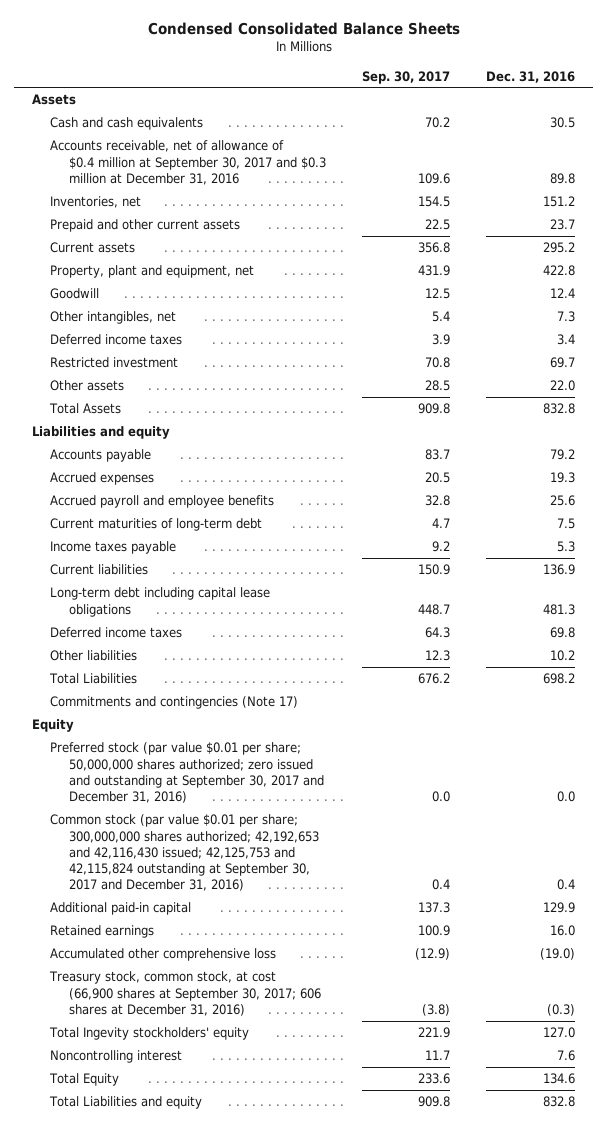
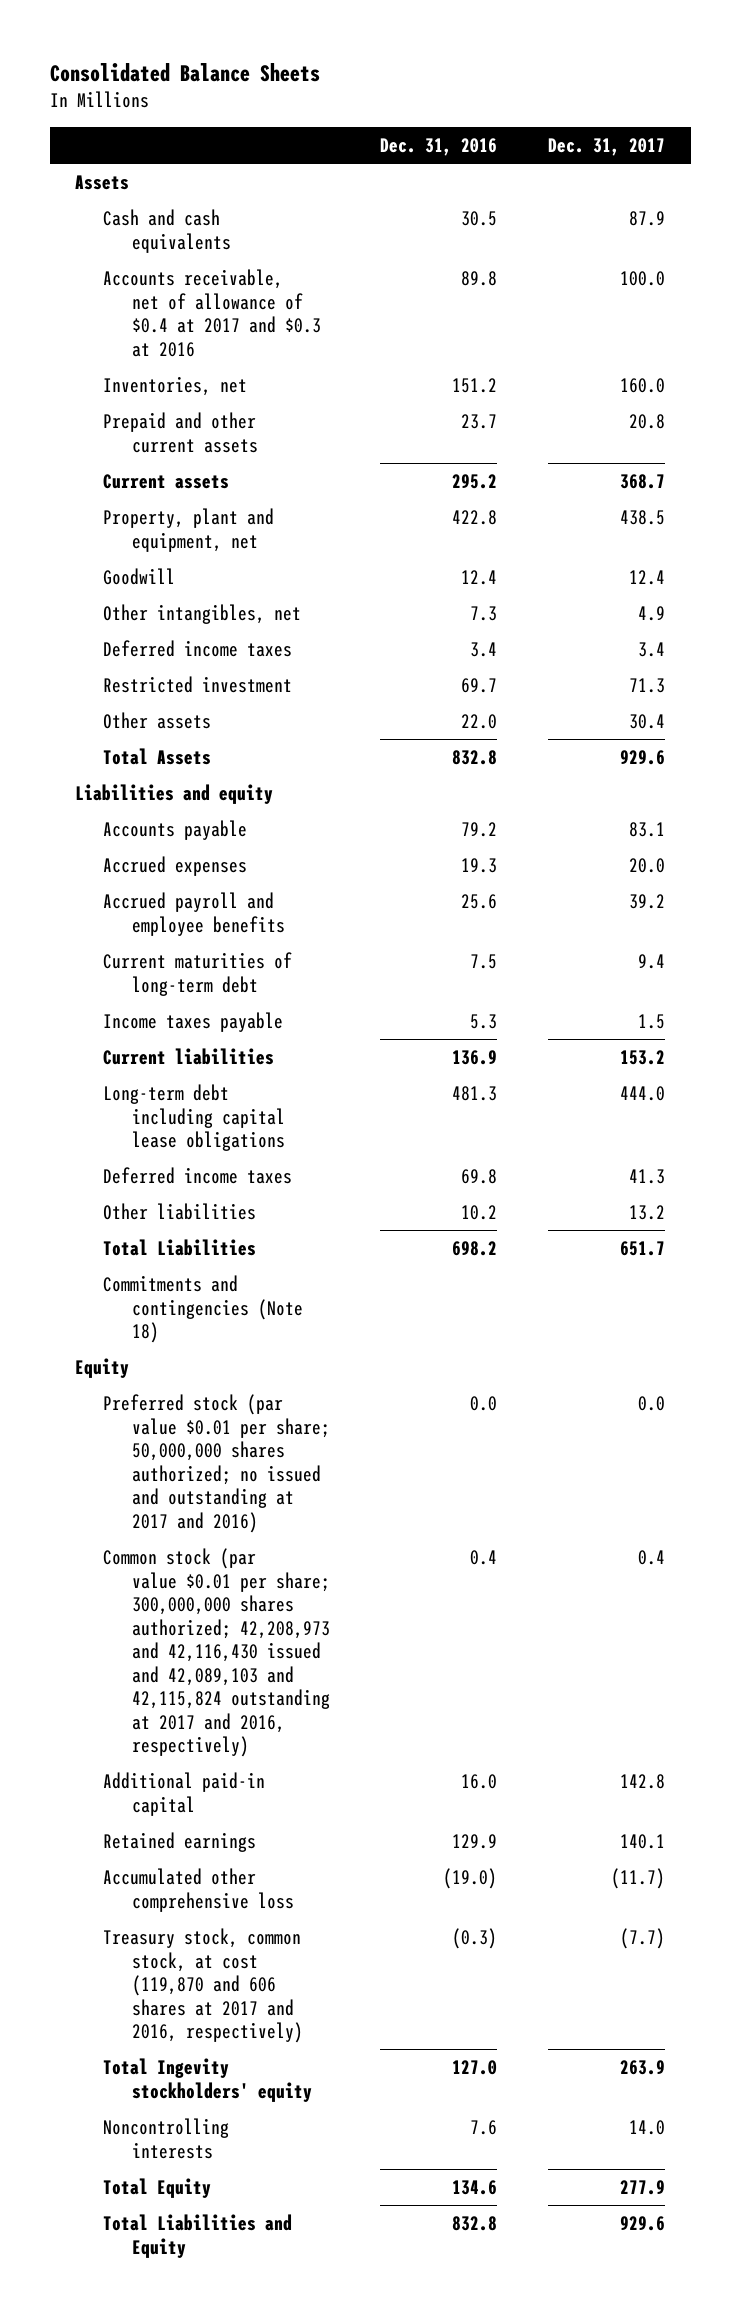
[147,21,460,35] Condensed Consolidated Balance Sheets -> [49,62,320,82] Consolidated Balance Sheets
[361,70,450,84] Sep. 30, 2017 -> none
none -> [548,137,666,156] Dec. 31, 2017
[50,140,326,185] Accounts receivable, net of allowance of $0.4 million at September 30, 2017 and $0.3 million at December 31, 2016 -> [103,268,321,357] Accounts receivable, net of allowance of $0.4 at 2017 and $0.3 at 2016
[50,696,299,710] Commitments and contingencies (Note 17) -> [103,1274,303,1344] Commitments and contingencies (Note 18)
[50,742,324,804] Preferred stock (par value $0.01 per share; 50,000,000 shares authorized; zero issued and outstanding at September 30, 2017 and December 31, 2016) -> [103,1393,330,1533] Preferred stock (par value $0.01 per share; 50,000,000 shares authorized; no issued and outstanding at 2017 and 2016)
[50,814,319,892] Common stock (par value $0.01 per share; 300,000,000 shares authorized; 42,192,653 and 42,116,430 issued; 42,125,753 and 42,115,824 outstanding at September 30, 2017 and December 31, 2016) -> [103,1547,330,1758] Common stock (par value $0.01 per share; 300,000,000 shares authorized; 42,208,973 and 42,116,430 issued and 42,089,103 and 42,115,824 outstanding at 2017 and 2016, respectively)
[543,902,576,914] 129.9 -> [461,1773,498,1789] 16.0
[550,925,576,937] 16.0 -> [452,1833,498,1849] 129.9
[49,971,321,1016] Treasury stock, common stock, at cost (66,900 shares at September 30, 2017; 606 shares at December 31, 2016) -> [103,1927,303,2044] Treasury stock, common stock, at cost (119,870 and 606 shares at 2017 and 2016, respectively)
[50,1050,183,1064] Noncontrolling interest -> [103,2117,230,2159] Noncontrolling interests
[49,1096,203,1110] Total Liabilities and equity -> [103,2213,293,2258] Total Liabilities and Equity

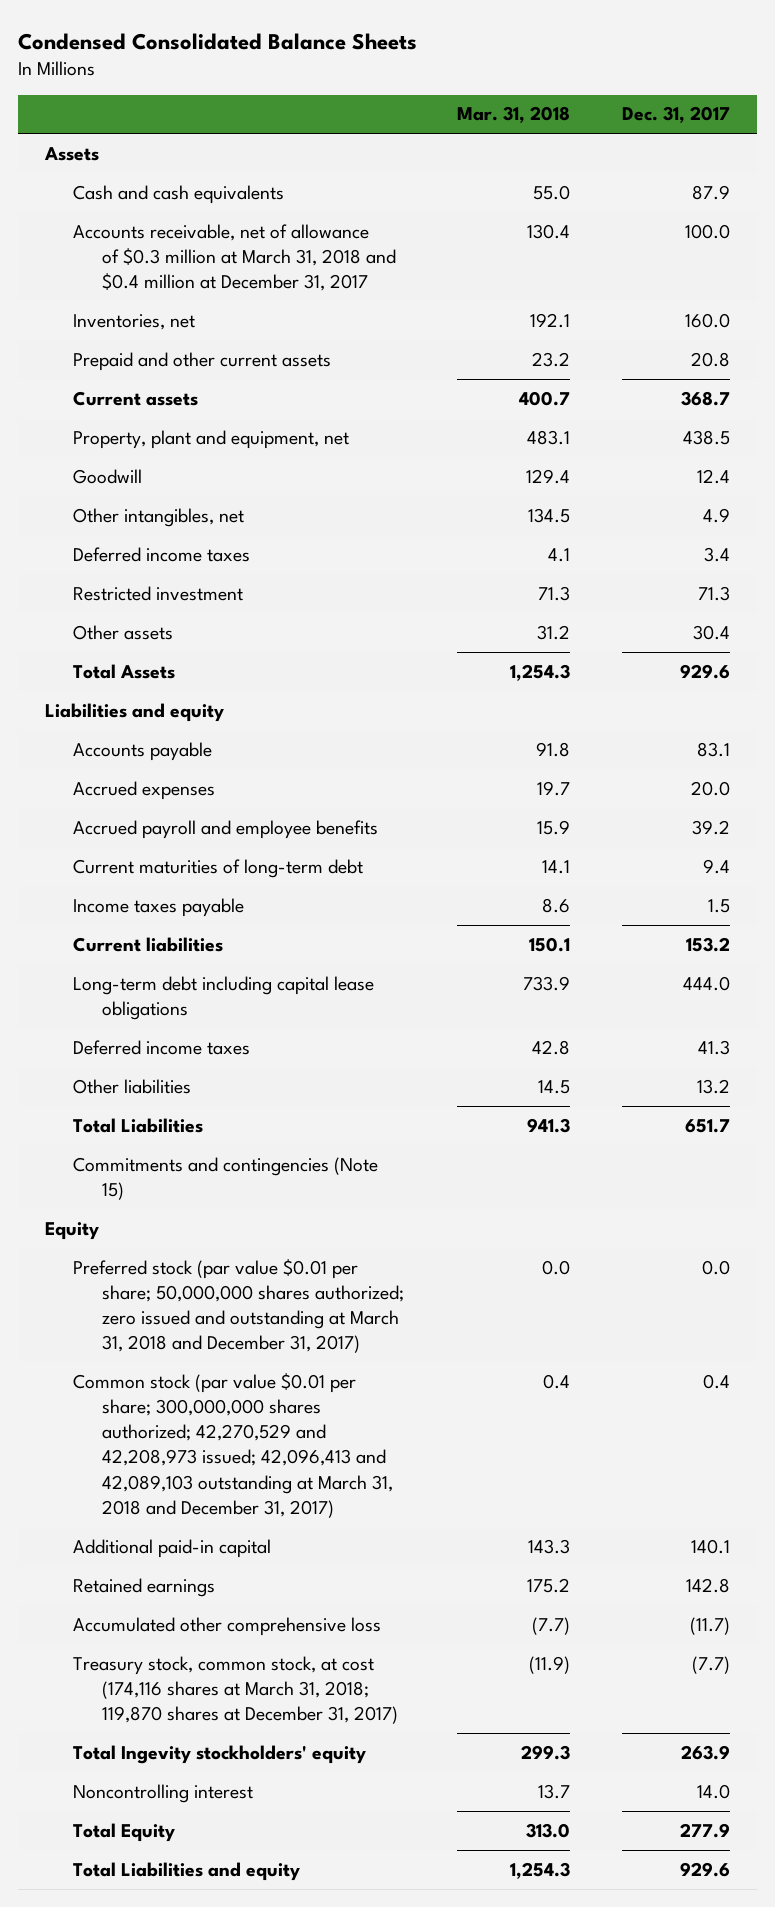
[49,62,320,82] Consolidated Balance Sheets -> [18,32,418,50] Condensed Consolidated Balance Sheets
[380,137,498,156] Dec. 31, 2016 -> none
none -> [456,106,570,124] Mar. 31, 2018
[103,268,321,357] Accounts receivable, net of allowance of $0.4 at 2017 and $0.3 at 2016 -> [73,223,396,292] Accounts receivable, net of allowance of $0.3 million at March 31, 2018 and $0.4 million at December 31, 2017
[103,1274,303,1344] Commitments and contingencies (Note 18) -> [73,1156,379,1200] Commitments and contingencies (Note 15)
[103,1393,330,1533] Preferred stock (par value $0.01 per share; 50,000,000 shares authorized; no issued and outstanding at 2017 and 2016) -> [73,1258,404,1354] Preferred stock (par value $0.01 per share; 50,000,000 shares authorized; zero issued and outstanding at March 31, 2018 and December 31, 2017)
[103,1547,330,1758] Common stock (par value $0.01 per share; 300,000,000 shares authorized; 42,208,973 and 42,116,430 issued and 42,089,103 and 42,115,824 outstanding at 2017 and 2016, respectively) -> [73,1372,393,1518] Common stock (par value $0.01 per share; 300,000,000 shares authorized; 42,270,529 and 42,208,973 issued; 42,096,413 and 42,089,103 outstanding at March 31, 2018 and December 31, 2017)
[620,1773,666,1789] 142.8 -> [691,1538,731,1554] 140.1
[620,1833,666,1849] 140.1 -> [686,1577,731,1593] 142.8
[103,1927,303,2044] Treasury stock, common stock, at cost (119,870 and 606 shares at 2017 and 2016, respectively) -> [73,1655,398,1725] Treasury stock, common stock, at cost (174,116 shares at March 31, 2018; 119,870 shares at December 31, 2017)
[103,2117,230,2159] Noncontrolling interests -> [73,1783,254,1803] Noncontrolling interest
[103,2213,293,2258] Total Liabilities and Equity -> [73,1861,301,1881] Total Liabilities and equity

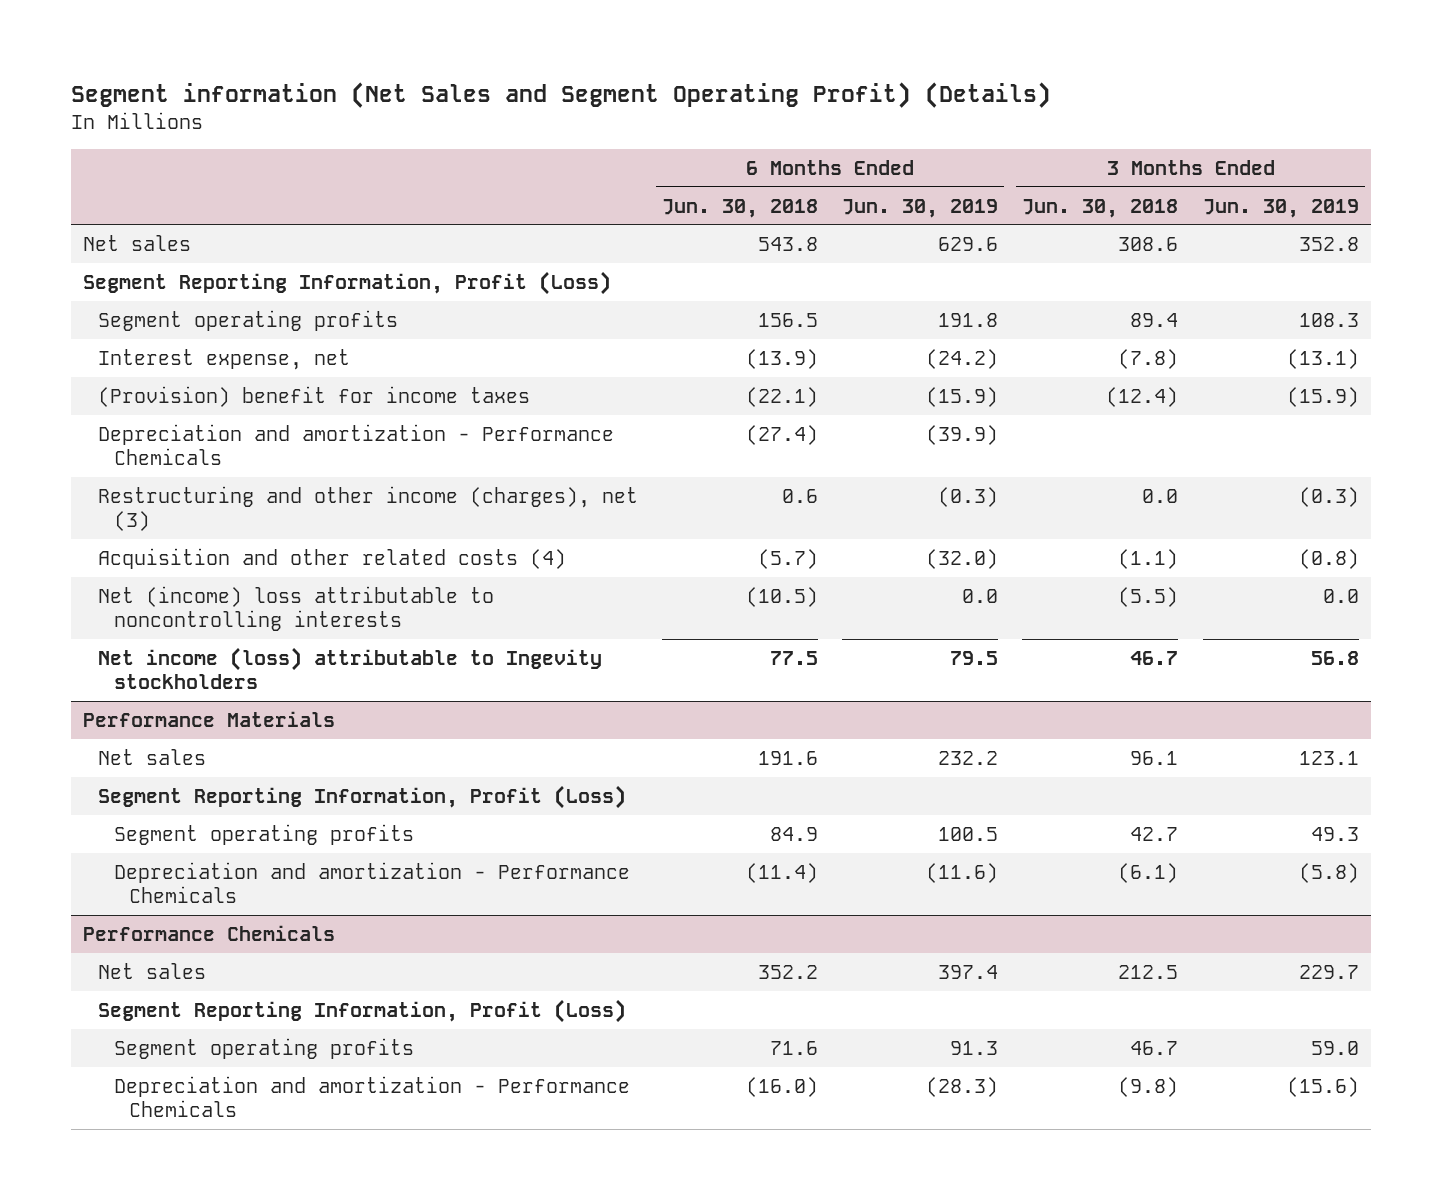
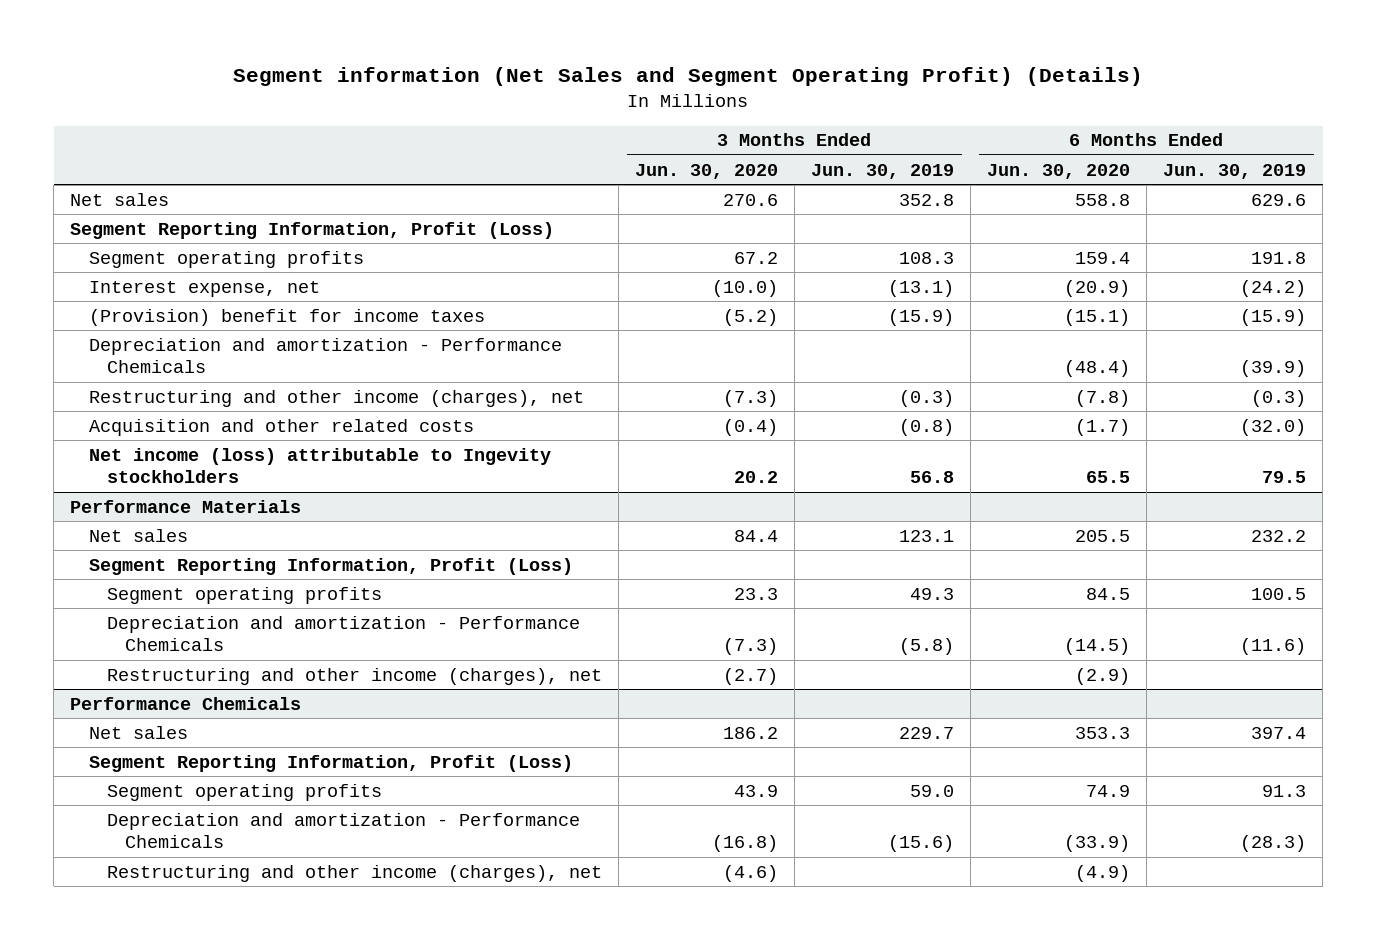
[662,198,819,218] Jun. 30, 2018 -> none
[1022,198,1179,218] Jun. 30, 2018 -> none
none -> [634,163,778,179] Jun. 30, 2020
none -> [986,163,1130,179] Jun. 30, 2020
[98,585,495,631] Net (income) loss attributable to noncontrolling interests -> none
[98,485,639,531] Restructuring and other income (charges), net (3) -> [88,389,584,407] Restructuring and other income (charges), net
[98,547,567,569] Acquisition and other related costs (4) -> [88,418,474,436] Acquisition and other related costs
none -> [106,667,602,685] Restructuring and other income (charges), net
none -> [106,864,602,882] Restructuring and other income (charges), net

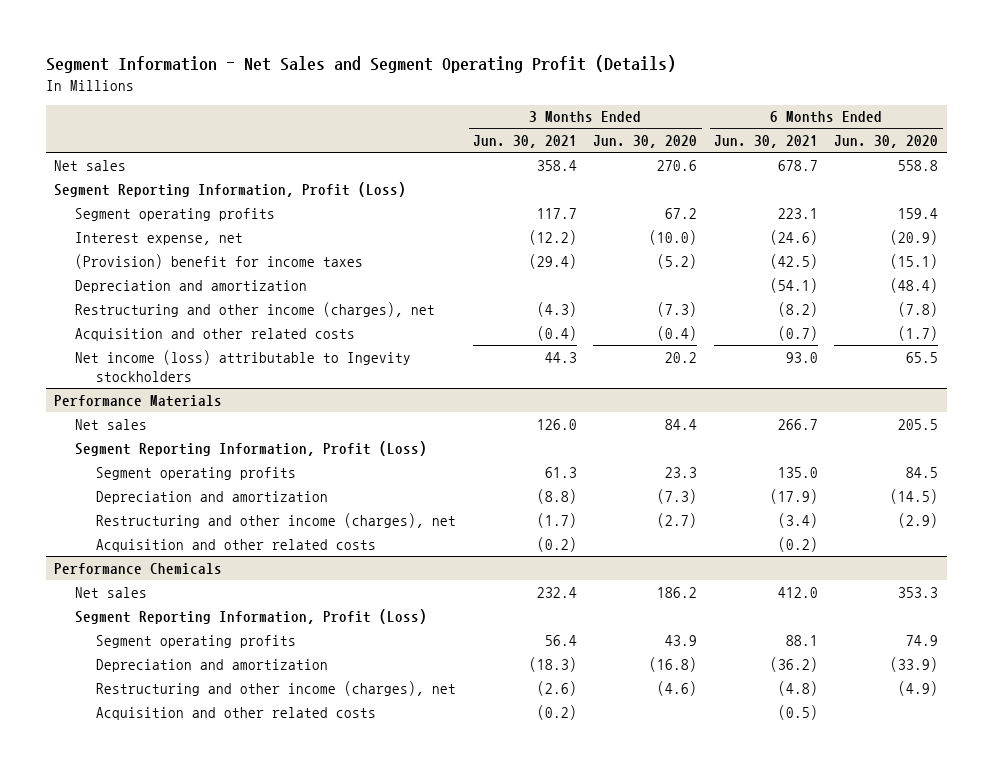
[233,67,1144,87] Segment information (Net Sales and Segment Operating Profit) (Details) -> [45,55,676,74] Segment Information - Net Sales and Segment Operating Profit (Details)
[810,163,954,179] Jun. 30, 2019 -> none
[1162,163,1306,179] Jun. 30, 2019 -> none
none -> [472,135,577,149] Jun. 30, 2021
none -> [713,135,818,149] Jun. 30, 2021
[88,337,562,374] Depreciation and amortization - Performance Chemicals -> [75,279,308,293] Depreciation and amortization
[106,615,580,652] Depreciation and amortization - Performance Chemicals -> [96,490,329,504] Depreciation and amortization
none -> [96,538,377,552] Acquisition and other related costs
[106,812,580,849] Depreciation and amortization - Performance Chemicals -> [96,658,329,672] Depreciation and amortization
none -> [96,706,377,720] Acquisition and other related costs

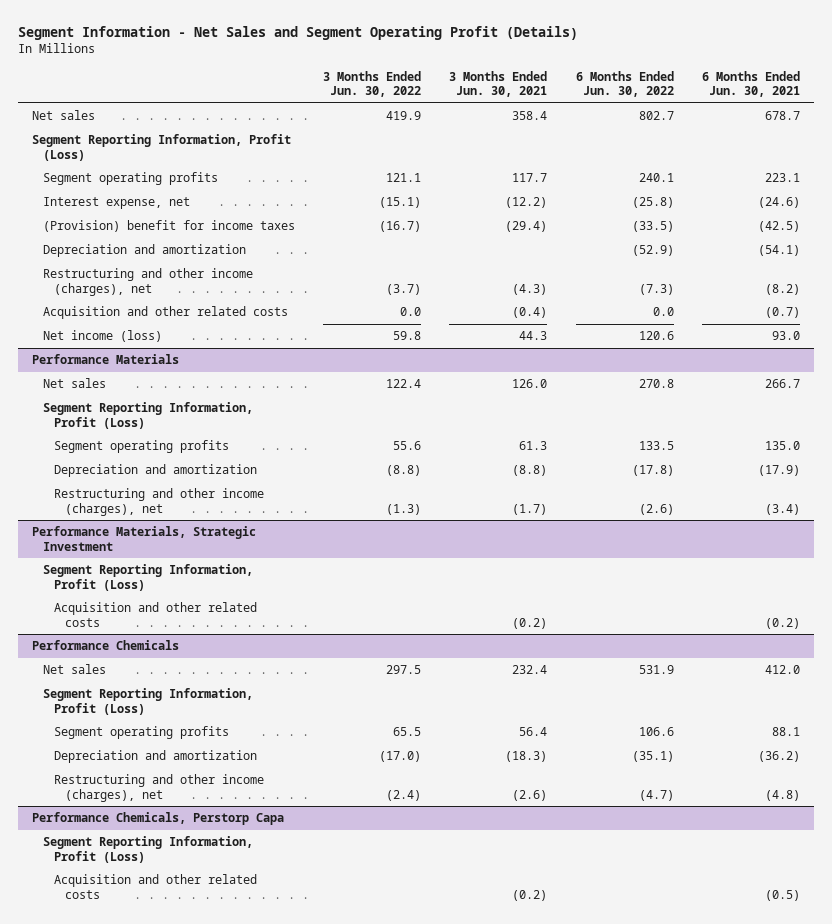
[593,135,698,149] Jun. 30, 2020 -> none
[834,135,939,149] Jun. 30, 2020 -> none
none -> [323,70,422,98] 3 Months Ended Jun. 30, 2022
none -> [575,70,674,98] 6 Months Ended Jun. 30, 2022
[75,349,412,382] Net income (loss) attributable to Ingevity stockholders -> [43,330,163,343] Net income (loss)
none -> [32,526,257,551] Performance Materials, Strategic Investment
none -> [43,564,254,591] Segment Reporting Information, Profit (Loss)
none -> [32,812,285,826] Performance Chemicals, Perstorp Capa
none -> [43,836,254,863] Segment Reporting Information, Profit (Loss)

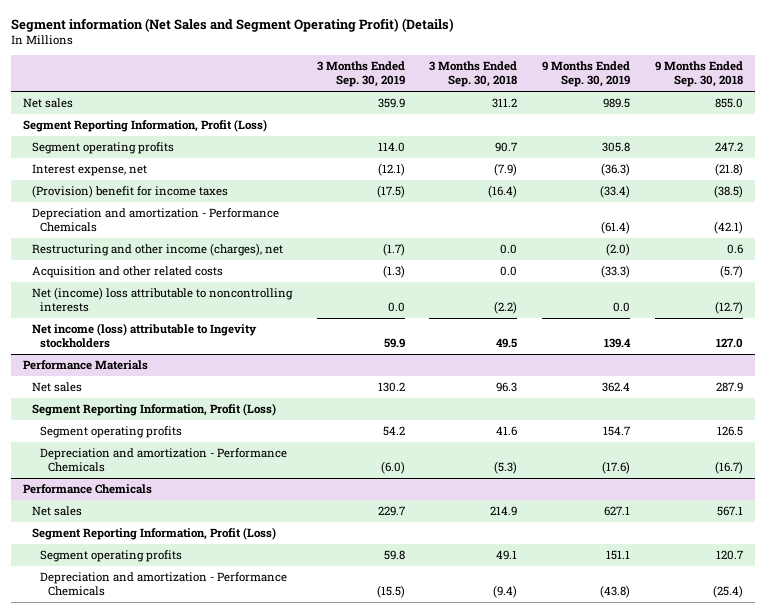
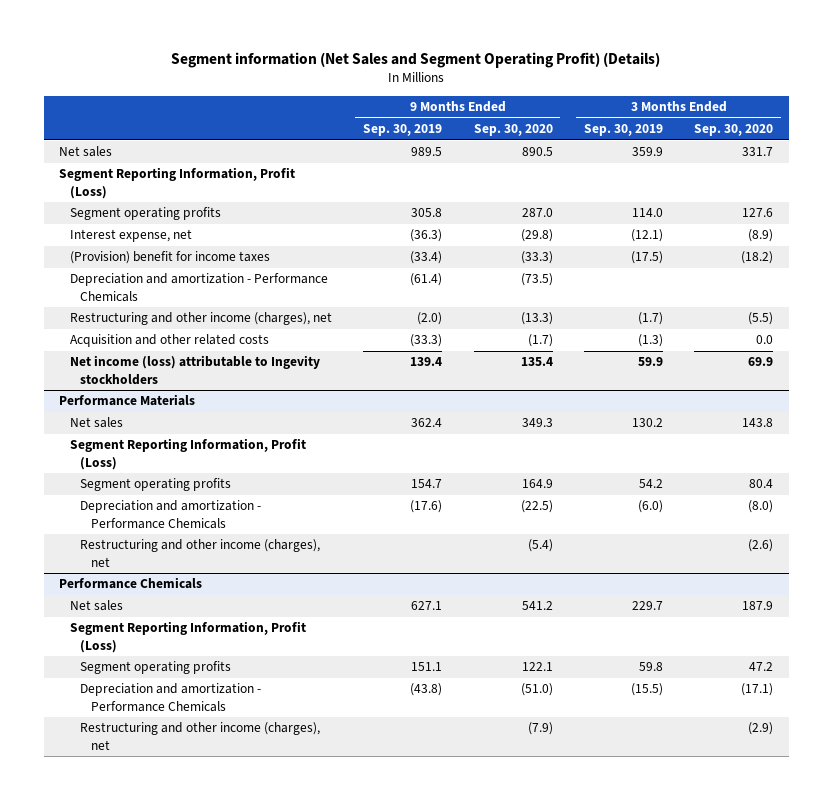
[429,61,518,88] 3 Months Ended Sep. 30, 2018 -> none
[654,61,743,88] 9 Months Ended Sep. 30, 2018 -> none
none -> [473,124,553,137] Sep. 30, 2020
none -> [694,124,774,137] Sep. 30, 2020
[31,286,293,313] Net (income) loss attributable to noncontrolling interests -> none
none -> [80,539,321,567] Restructuring and other income (charges), net
none -> [80,722,321,750] Restructuring and other income (charges), net

